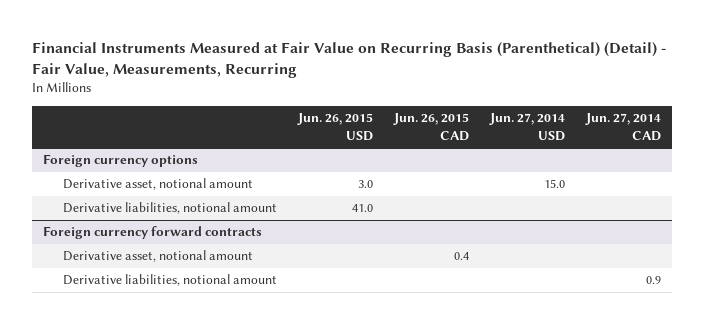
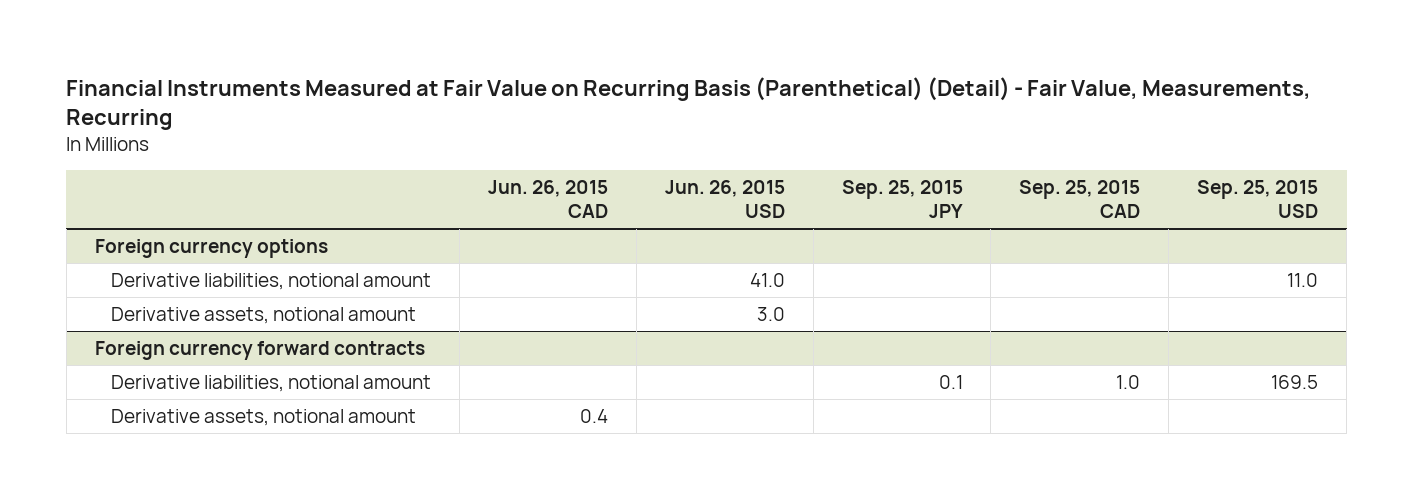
[489,113,566,141] Jun. 27, 2014 USD -> none
[585,113,662,141] Jun. 27, 2014 CAD -> none
none -> [841,179,963,219] Sep. 25, 2015 JPY
none -> [1019,179,1141,219] Sep. 25, 2015 CAD
none -> [1197,179,1319,219] Sep. 25, 2015 USD
[62,178,253,191] Derivative asset, notional amount -> none
none -> [111,306,417,324] Derivative assets, notional amount
[62,250,253,263] Derivative asset, notional amount -> none
none -> [111,408,417,426] Derivative assets, notional amount

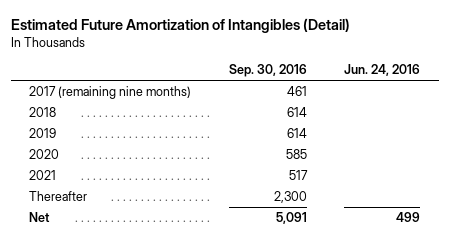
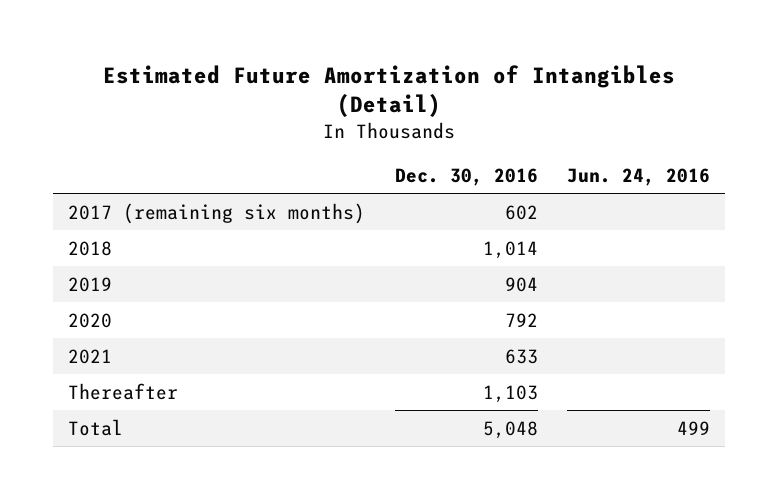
[228,64,307,78] Sep. 30, 2016 -> none
none -> [394,167,538,186] Dec. 30, 2016
[29,85,192,99] 2017 (remaining nine months) -> [68,202,366,224] 2017 (remaining six months)
[29,211,51,222] Net -> [68,418,124,436] Total

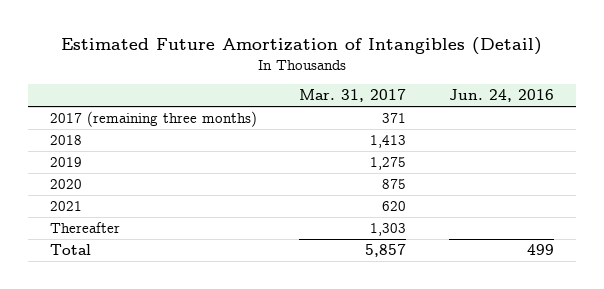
[394,167,538,186] Dec. 30, 2016 -> none
none -> [299,89,407,103] Mar. 31, 2017
[68,202,366,224] 2017 (remaining six months) -> [49,111,257,128] 2017 (remaining three months)

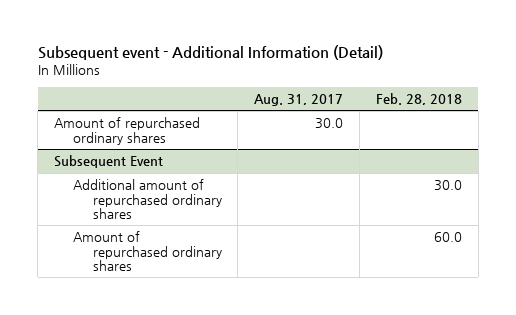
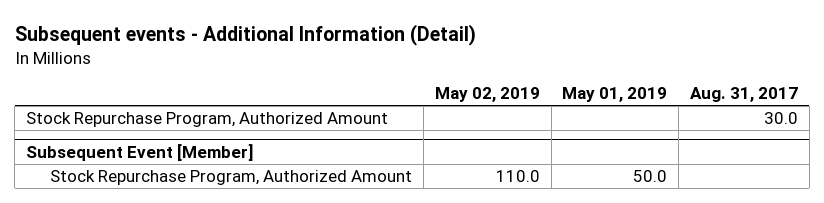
[37,45,383,61] Subsequent event - Additional Information (Detail) -> [14,23,476,46] Subsequent events - Additional Information (Detail)
[376,92,463,105] Feb. 28, 2018 -> none
none -> [434,86,540,102] May 02, 2019
none -> [562,86,668,102] May 01, 2019
[73,179,222,219] Additional amount of repurchased ordinary shares -> none
[54,117,201,145] Amount of repurchased ordinary shares -> [25,112,388,128] Stock Repurchase Program, Authorized Amount
[54,155,164,169] Subsequent Event -> [25,144,253,162] Subsequent Event [Member]
[73,231,222,271] Amount of repurchased ordinary shares -> [50,170,413,186] Stock Repurchase Program, Authorized Amount

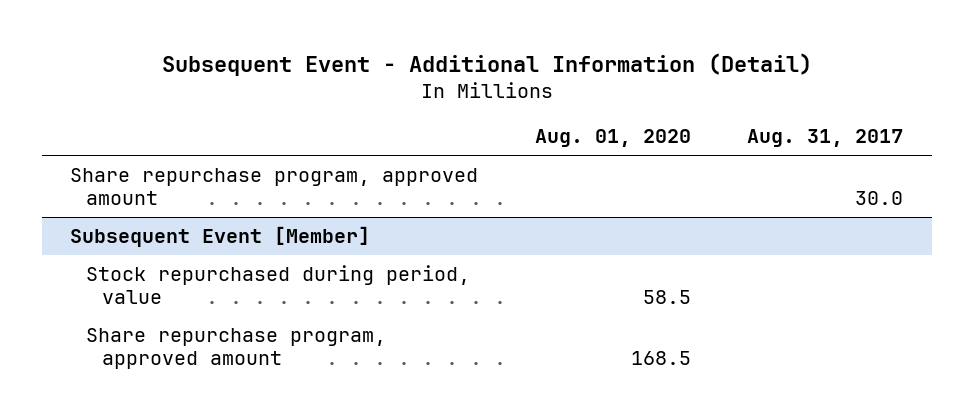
[14,23,476,46] Subsequent events - Additional Information (Detail) -> [161,52,812,76] Subsequent Event - Additional Information (Detail)
[434,86,540,102] May 02, 2019 -> none
[562,86,668,102] May 01, 2019 -> none
none -> [534,129,691,148] Aug. 01, 2020
[25,112,388,128] Stock Repurchase Program, Authorized Amount -> [70,168,479,206] Share repurchase program, approved amount
none -> [85,265,470,305] Stock repurchased during period, value
[50,170,413,186] Stock Repurchase Program, Authorized Amount -> [85,328,386,370] Share repurchase program, approved amount

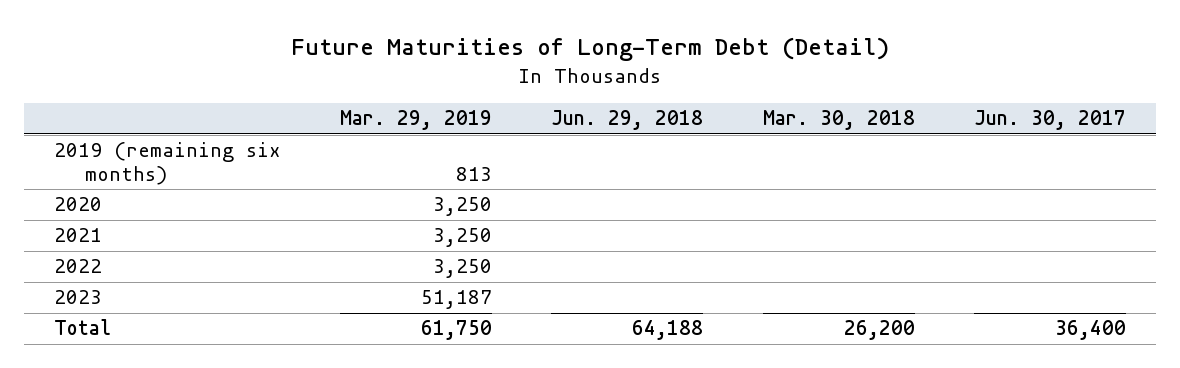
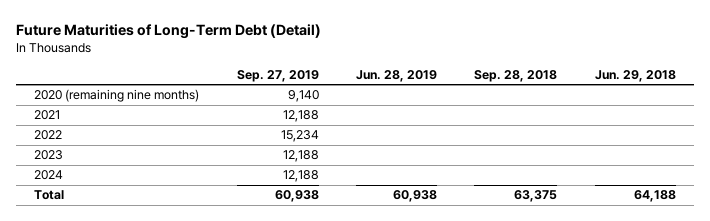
[339,110,492,131] Mar. 29, 2019 -> none
[762,110,915,131] Mar. 30, 2018 -> none
[973,110,1126,131] Jun. 30, 2017 -> none
none -> [236,69,319,82] Sep. 27, 2019
none -> [355,69,437,82] Jun. 28, 2019
none -> [474,69,558,82] Sep. 28, 2018
[53,197,102,212] 2020 -> none
[53,142,281,185] 2019 (remaining six months) -> [34,89,200,103] 2020 (remaining nine months)
none -> [34,170,64,181] 2024

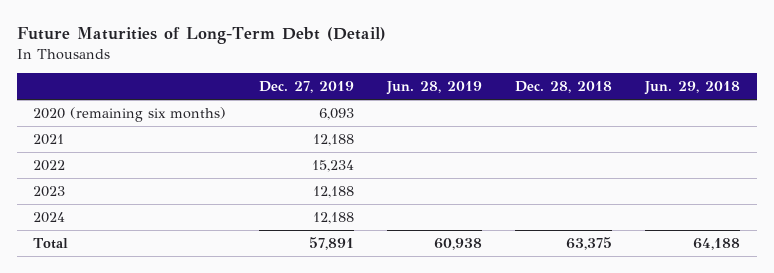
[236,69,319,82] Sep. 27, 2019 -> none
[474,69,558,82] Sep. 28, 2018 -> none
none -> [259,81,355,94] Dec. 27, 2019
none -> [515,81,613,94] Dec. 28, 2018
[34,89,200,103] 2020 (remaining nine months) -> [33,107,227,123] 2020 (remaining six months)

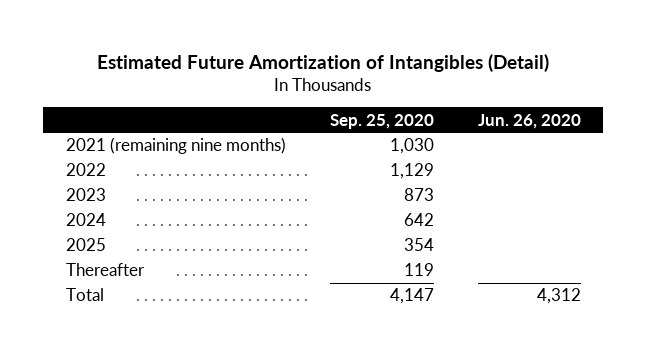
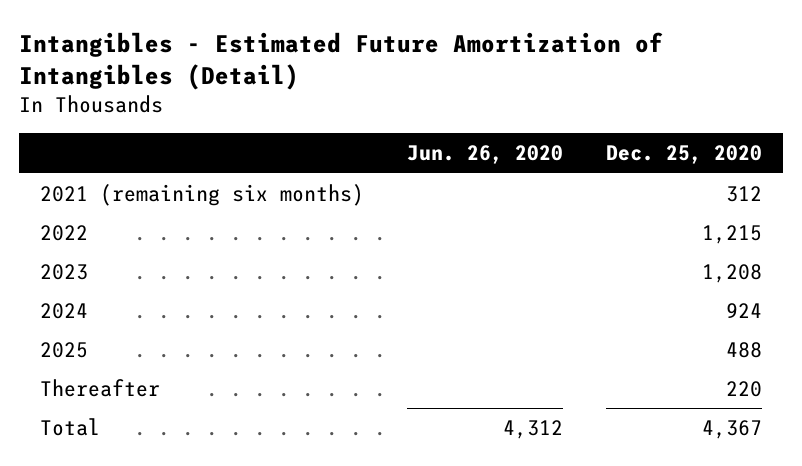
[97,53,550,72] Estimated Future Amortization of Intangibles (Detail) -> [19,31,664,91] Intangibles - Estimated Future Amortization of Intangibles (Detail)
[329,113,434,129] Sep. 25, 2020 -> none
none -> [605,145,762,165] Dec. 25, 2020
[65,137,286,155] 2021 (remaining nine months) -> [40,183,365,206] 2021 (remaining six months)

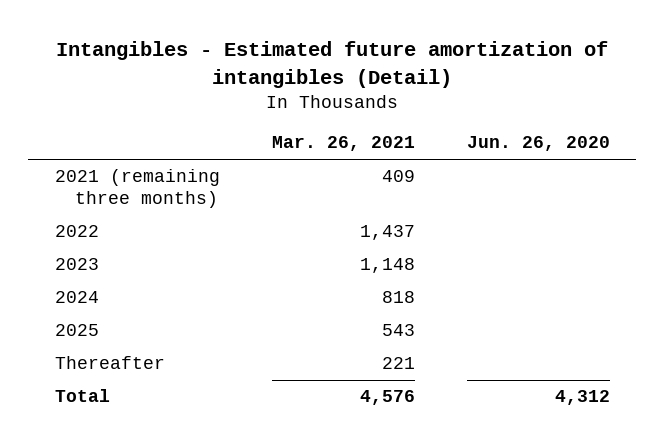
[19,31,664,91] Intangibles - Estimated Future Amortization of Intangibles (Detail) -> [56,41,609,88] Intangibles - Estimated future amortization of intangibles (Detail)
[605,145,762,165] Dec. 25, 2020 -> none
none -> [271,136,415,152] Mar. 26, 2021
[40,183,365,206] 2021 (remaining six months) -> [54,169,220,209] 2021 (remaining three months)

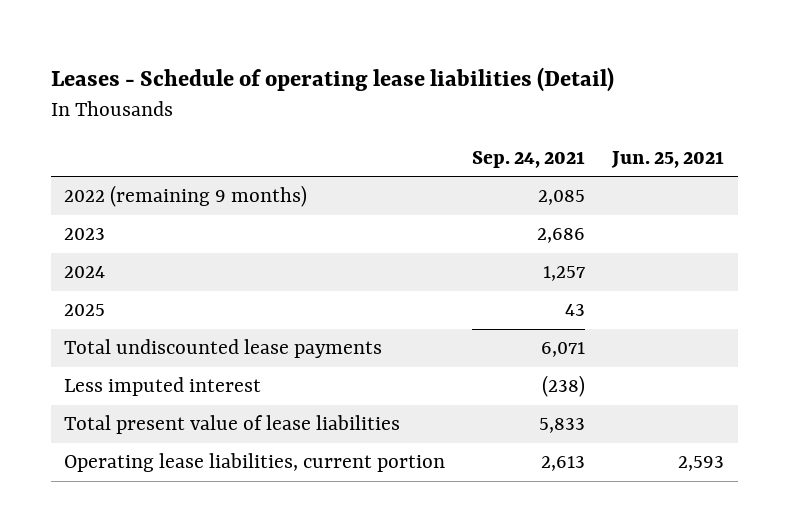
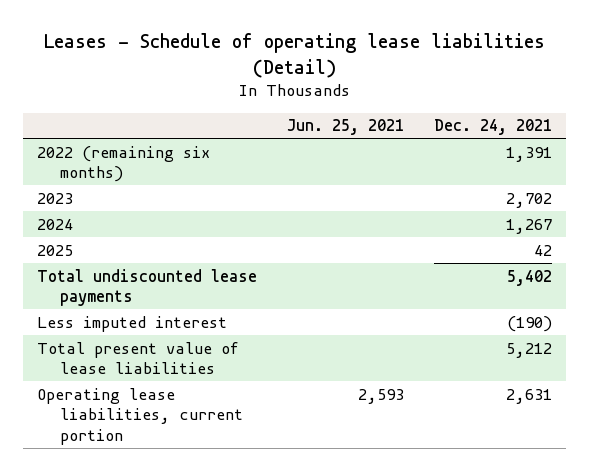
[472,150,586,168] Sep. 24, 2021 -> none
none -> [433,119,552,136] Dec. 24, 2021
[64,185,308,208] 2022 (remaining 9 months) -> [37,145,211,183] 2022 (remaining six months)

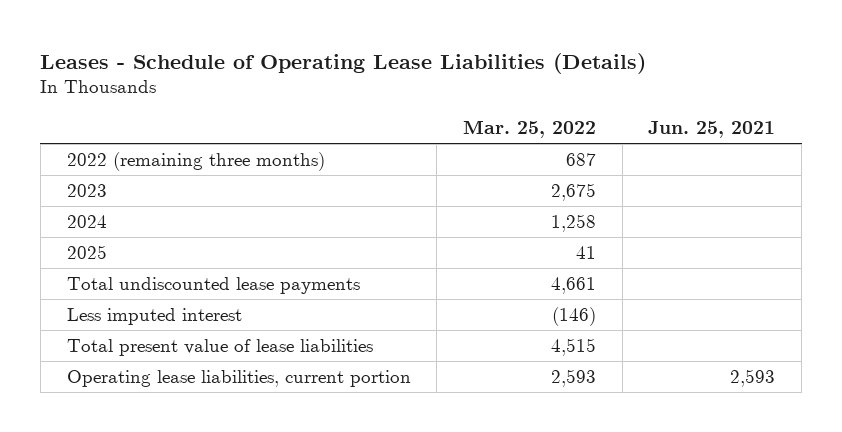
[43,33,545,78] Leases - Schedule of operating lease liabilities (Detail) -> [40,52,647,74] Leases - Schedule of Operating Lease Liabilities (Details)
[433,119,552,136] Dec. 24, 2021 -> none
none -> [463,119,597,138] Mar. 25, 2022
[37,145,211,183] 2022 (remaining six months) -> [66,151,325,171] 2022 (remaining three months)

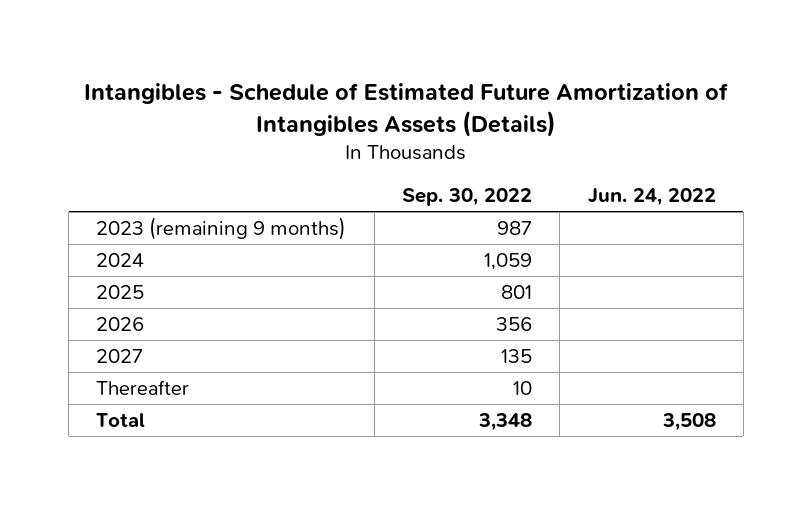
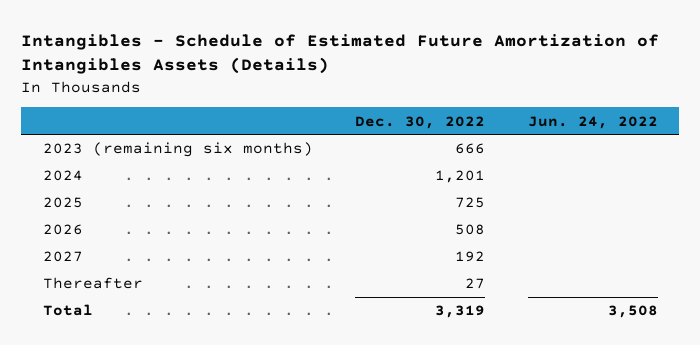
[402,188,533,207] Sep. 30, 2022 -> none
none -> [355,115,486,129] Dec. 30, 2022
[96,216,347,240] 2023 (remaining 9 months) -> [42,142,313,158] 2023 (remaining six months)

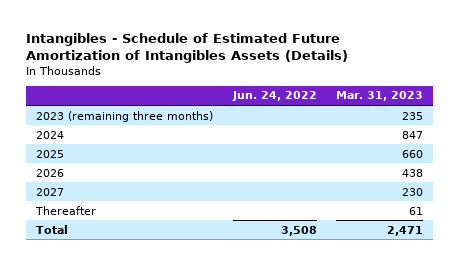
[355,115,486,129] Dec. 30, 2022 -> none
none -> [336,91,424,102] Mar. 31, 2023
[42,142,313,158] 2023 (remaining six months) -> [35,110,213,122] 2023 (remaining three months)

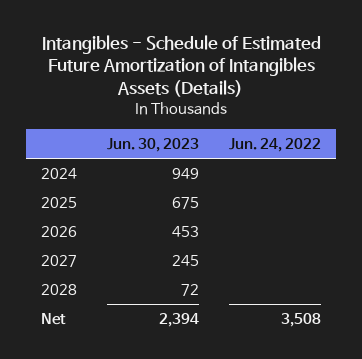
[336,91,424,102] Mar. 31, 2023 -> none
none -> [107,137,200,152] Jun. 30, 2023
[35,110,213,122] 2023 (remaining three months) -> none
[34,205,96,215] Thereafter -> none
none -> [40,283,77,295] 2028
[35,224,68,234] Total -> [40,312,66,325] Net

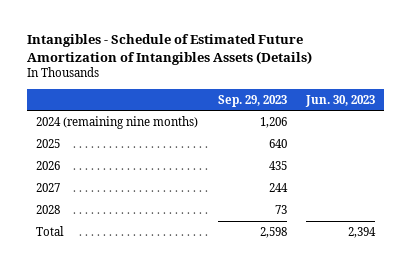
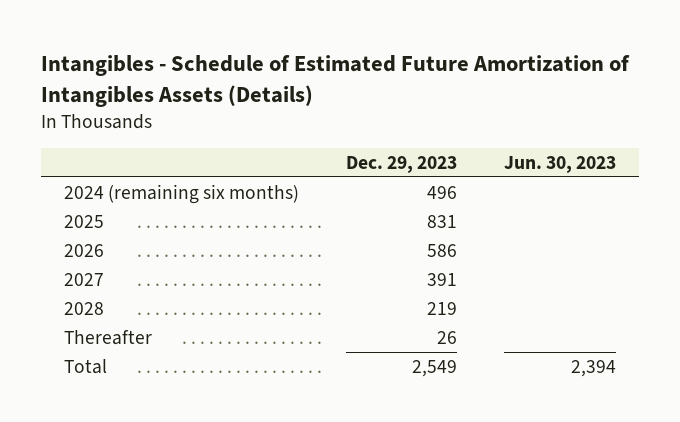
[217,94,287,107] Sep. 29, 2023 -> none
none -> [345,155,457,173] Dec. 29, 2023
[36,115,199,129] 2024 (remaining nine months) -> [64,184,300,205] 2024 (remaining six months)
none -> [64,330,153,346] Thereafter

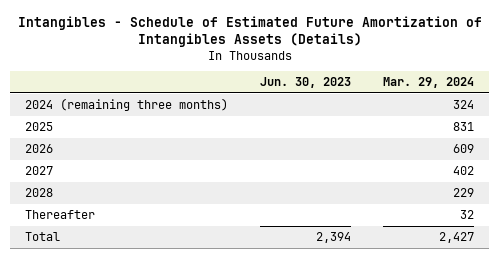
[345,155,457,173] Dec. 29, 2023 -> none
none -> [382,77,474,89] Mar. 29, 2024
[64,184,300,205] 2024 (remaining six months) -> [25,98,229,112] 2024 (remaining three months)

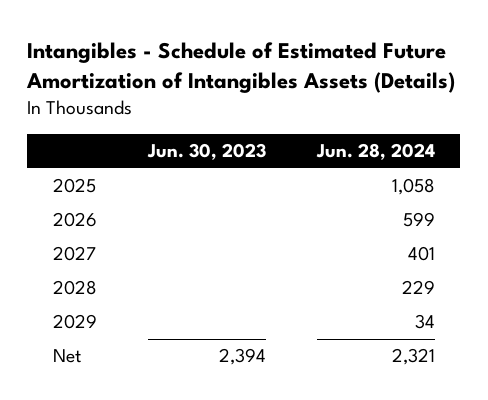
[382,77,474,89] Mar. 29, 2024 -> none
none -> [315,143,435,161] Jun. 28, 2024
[25,98,229,112] 2024 (remaining three months) -> none
[25,210,96,220] Thereafter -> none
none -> [52,314,97,330] 2029
[25,232,61,242] Total -> [52,349,81,364] Net

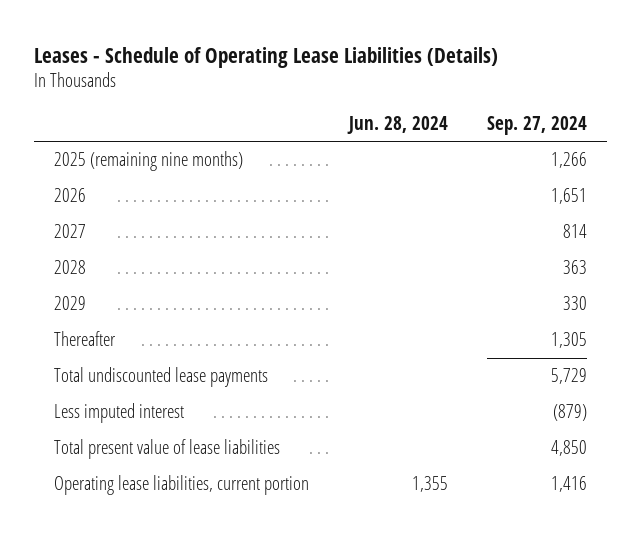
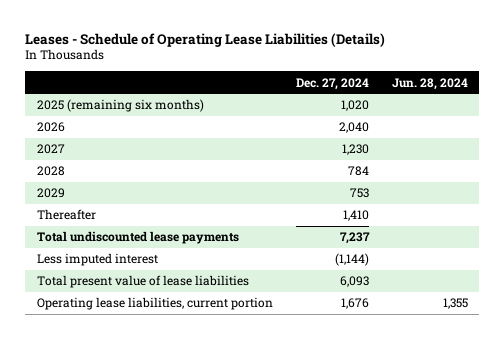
[487,115,588,135] Sep. 27, 2024 -> none
none -> [295,77,369,90] Dec. 27, 2024
[54,151,244,172] 2025 (remaining nine months) -> [36,99,204,113] 2025 (remaining six months)

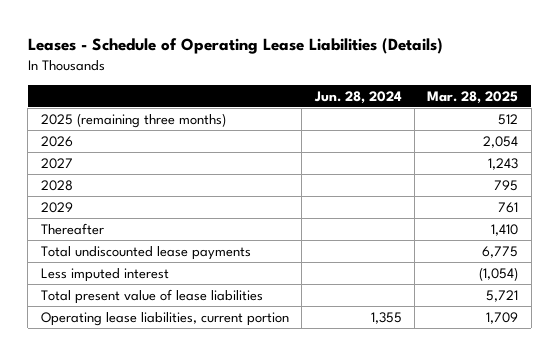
[295,77,369,90] Dec. 27, 2024 -> none
none -> [427,90,519,104] Mar. 28, 2025
[36,99,204,113] 2025 (remaining six months) -> [40,112,226,128] 2025 (remaining three months)

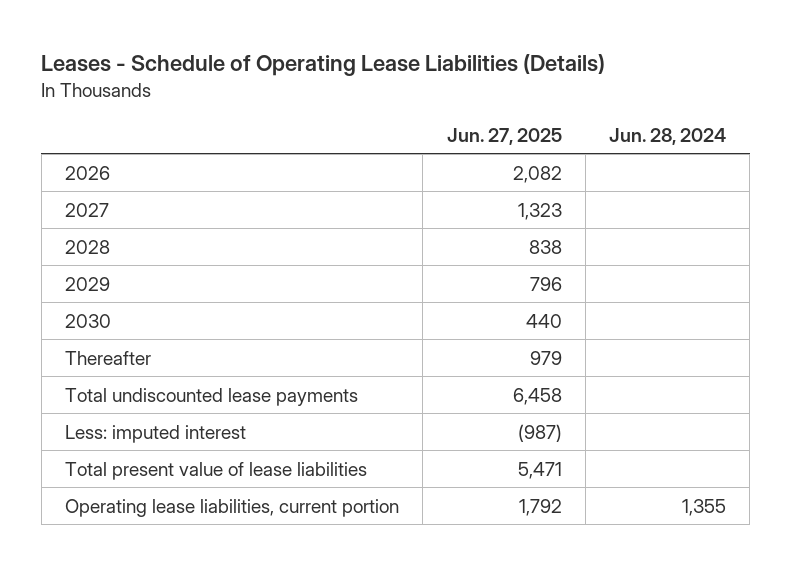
[427,90,519,104] Mar. 28, 2025 -> none
none -> [446,127,562,145] Jun. 27, 2025
[40,112,226,128] 2025 (remaining three months) -> none
none -> [65,313,112,328] 2030
[40,267,169,282] Less imputed interest -> [65,424,247,443] Less: imputed interest

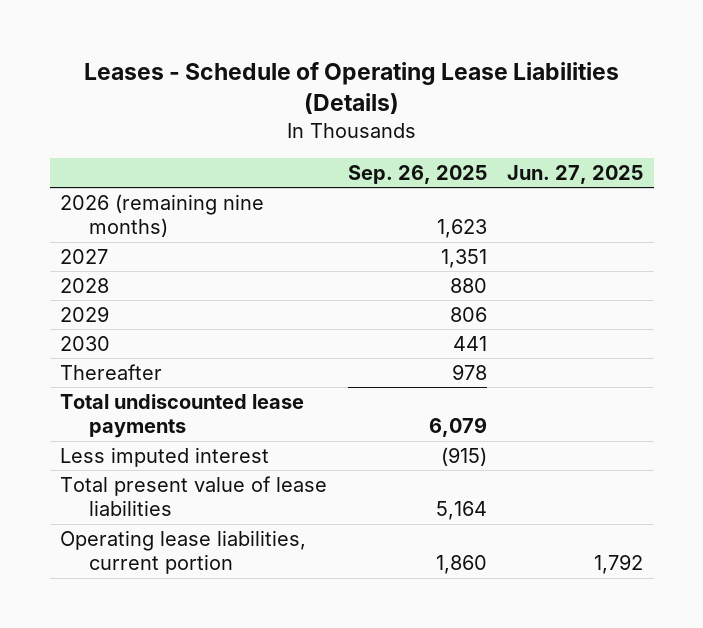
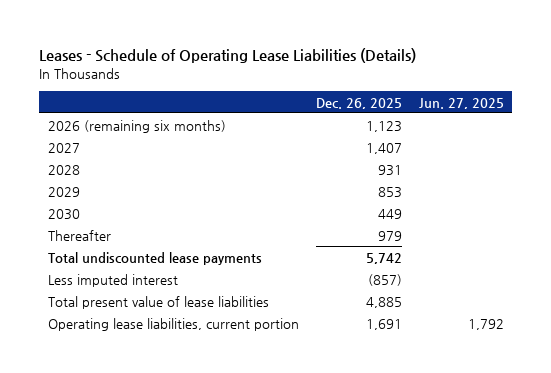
[347,164,487,184] Sep. 26, 2025 -> none
none -> [315,97,402,109] Dec. 26, 2025
[59,193,264,238] 2026 (remaining nine months) -> [47,119,226,133] 2026 (remaining six months)

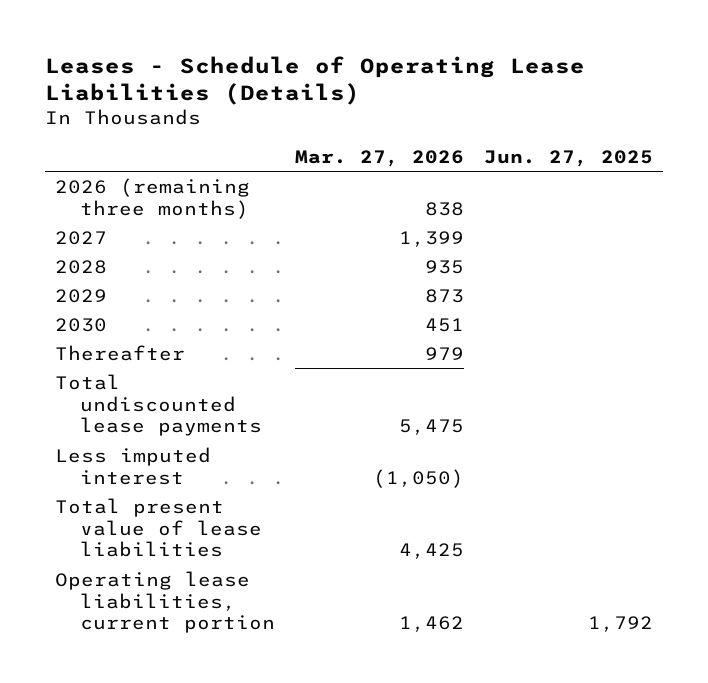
[315,97,402,109] Dec. 26, 2025 -> none
none -> [295,149,465,167] Mar. 27, 2026
[47,119,226,133] 2026 (remaining six months) -> [54,177,250,219] 2026 (remaining three months)

